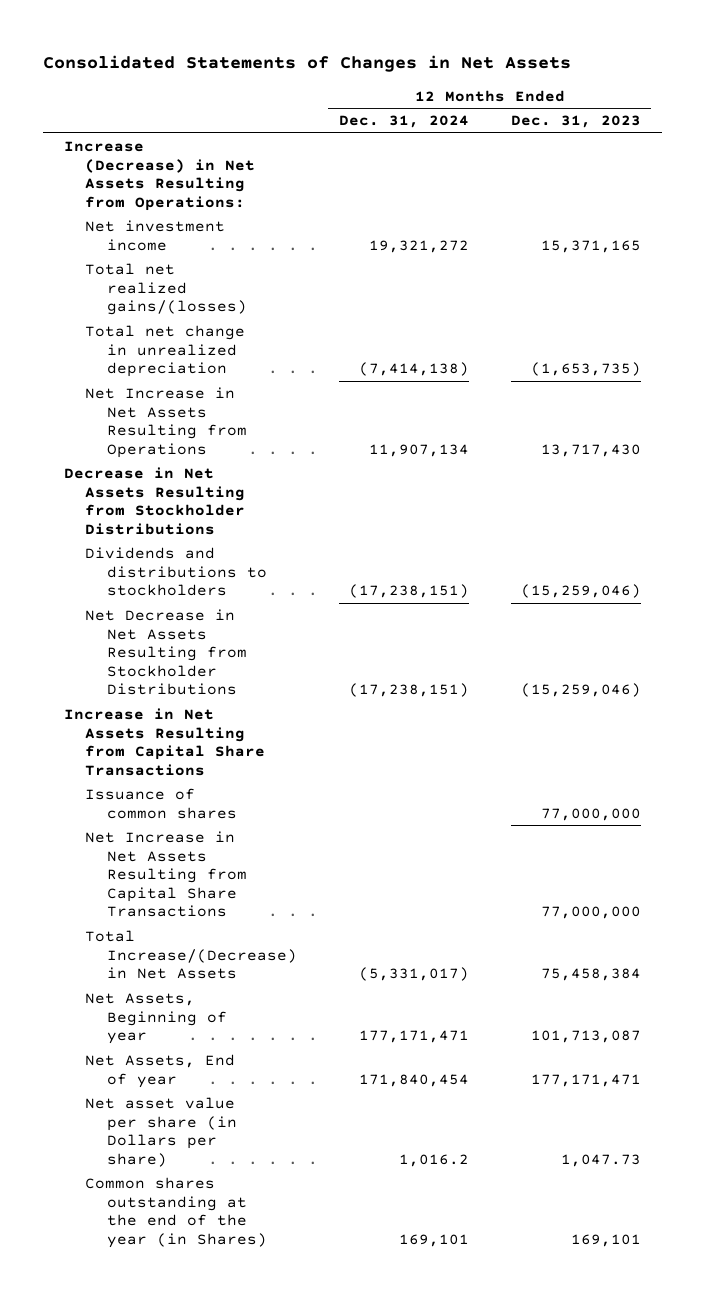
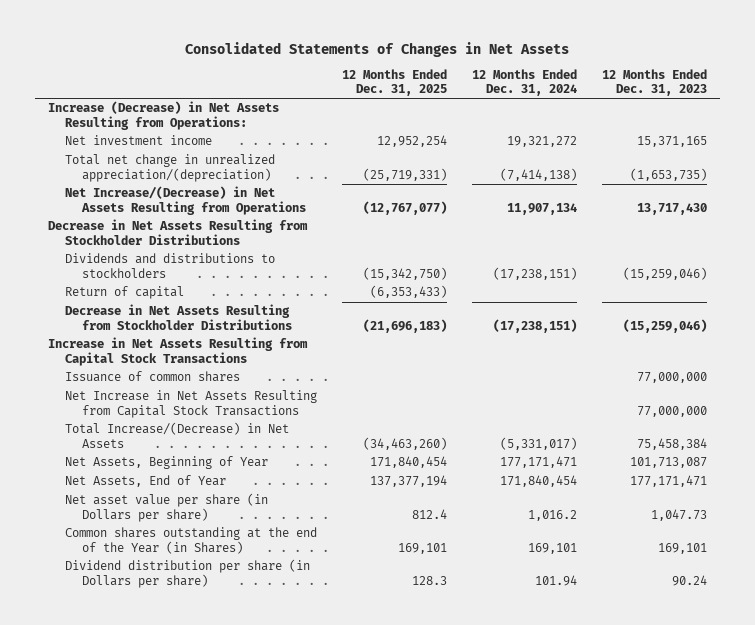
none -> [341,68,447,97] 12 Months Ended Dec. 31, 2025
[85,262,247,316] Total net realized gains/(losses) -> none
[85,324,246,378] Total net change in unrealized depreciation -> [64,154,275,182] Total net change in unrealized appreciation/(depreciation)
[85,386,247,458] Net Increase in Net Assets Resulting from Operations -> [64,186,306,215] Net Increase/(Decrease) in Net Assets Resulting from Operations
none -> [64,286,184,300] Return of capital
[85,608,247,696] Net Decrease in Net Assets Resulting from Stockholder Distributions -> [64,304,292,330] Decrease in Net Assets Resulting from Stockholder Distributions
[63,707,266,776] Increase in Net Assets Resulting from Capital Share Transactions -> [47,337,308,366] Increase in Net Assets Resulting from Capital Stock Transactions
[85,830,247,918] Net Increase in Net Assets Resulting from Capital Share Transactions -> [64,390,317,418] Net Increase in Net Assets Resulting from Capital Stock Transactions
[85,992,227,1045] Net Assets, Beginning of year -> [64,456,268,470] Net Assets, Beginning of Year
[85,1053,236,1088] Net Assets, End of year -> [64,475,226,488] Net Assets, End of Year
[85,1176,267,1248] Common shares outstanding at the end of the year (in Shares) -> [64,527,317,554] Common shares outstanding at the end of the Year (in Shares)
none -> [64,559,310,588] Dividend distribution per share (in Dollars per share)

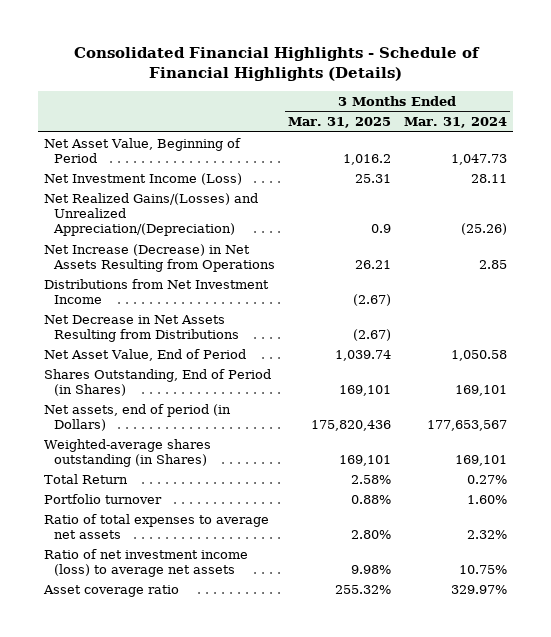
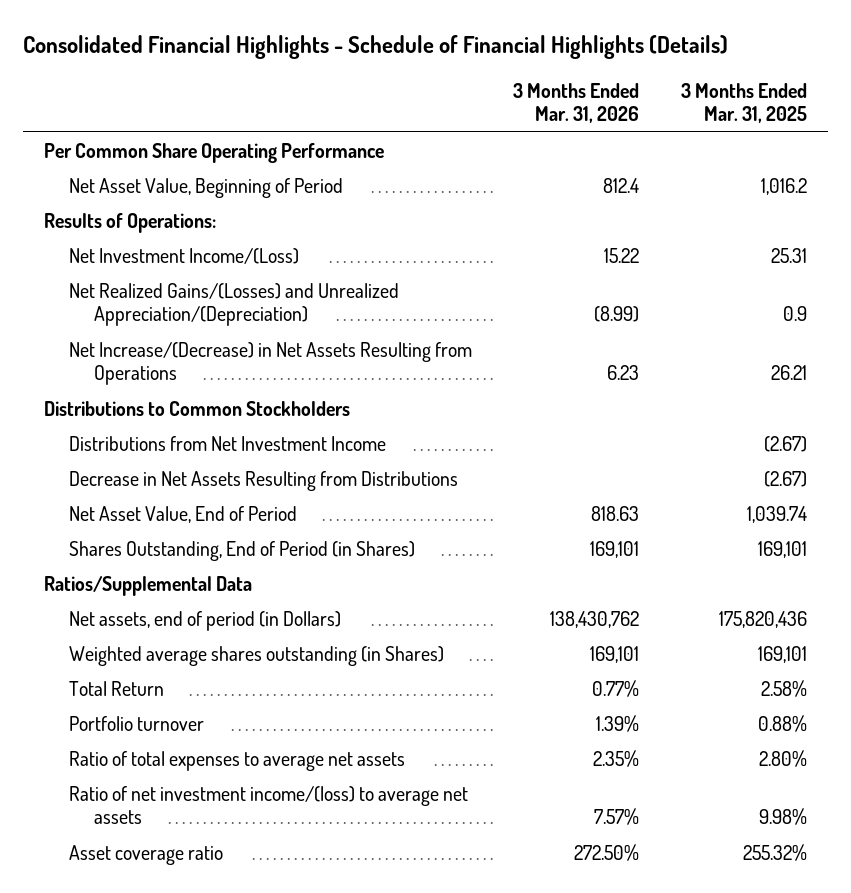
[403,117,507,129] Mar. 31, 2024 -> none
none -> [513,82,640,124] 3 Months Ended Mar. 31, 2026
none -> [44,142,385,163] Per Common Share Operating Performance
none -> [44,212,217,233] Results of Operations:
[44,172,243,185] Net Investment Income (Loss) -> [68,247,299,264] Net Investment Income/(Loss)
[44,243,275,272] Net Increase (Decrease) in Net Assets Resulting from Operations -> [68,341,472,386] Net Increase/(Decrease) in Net Assets Resulting from Operations
none -> [44,400,351,416] Distributions to Common Stockholders
[44,314,239,342] Net Decrease in Net Assets Resulting from Distributions -> [68,470,458,491] Decrease in Net Assets Resulting from Distributions
none -> [44,575,253,596] Ratios/Supplemental Data
[44,438,212,467] Weighted-average shares outstanding (in Shares) -> [68,645,444,666] Weighted average shares outstanding (in Shares)
[44,548,249,577] Ratio of net investment income (loss) to average net assets -> [68,785,468,825] Ratio of net investment income/(loss) to average net assets

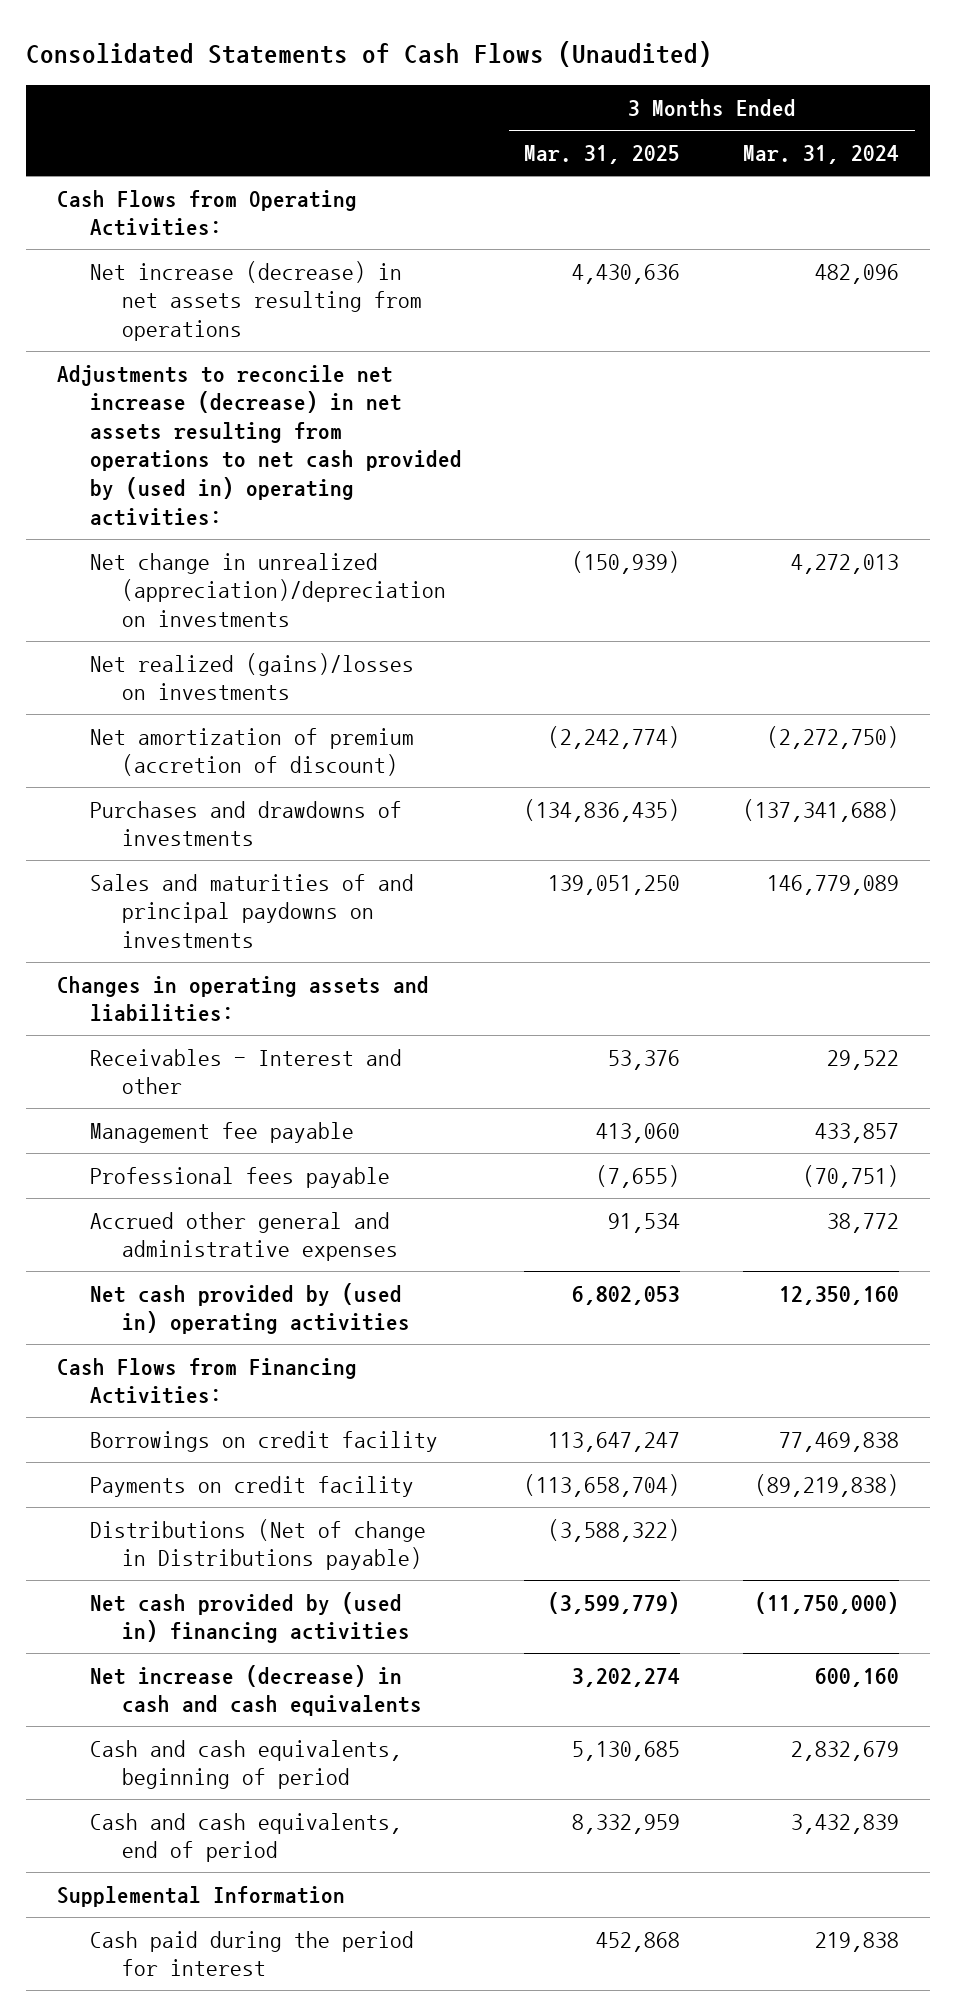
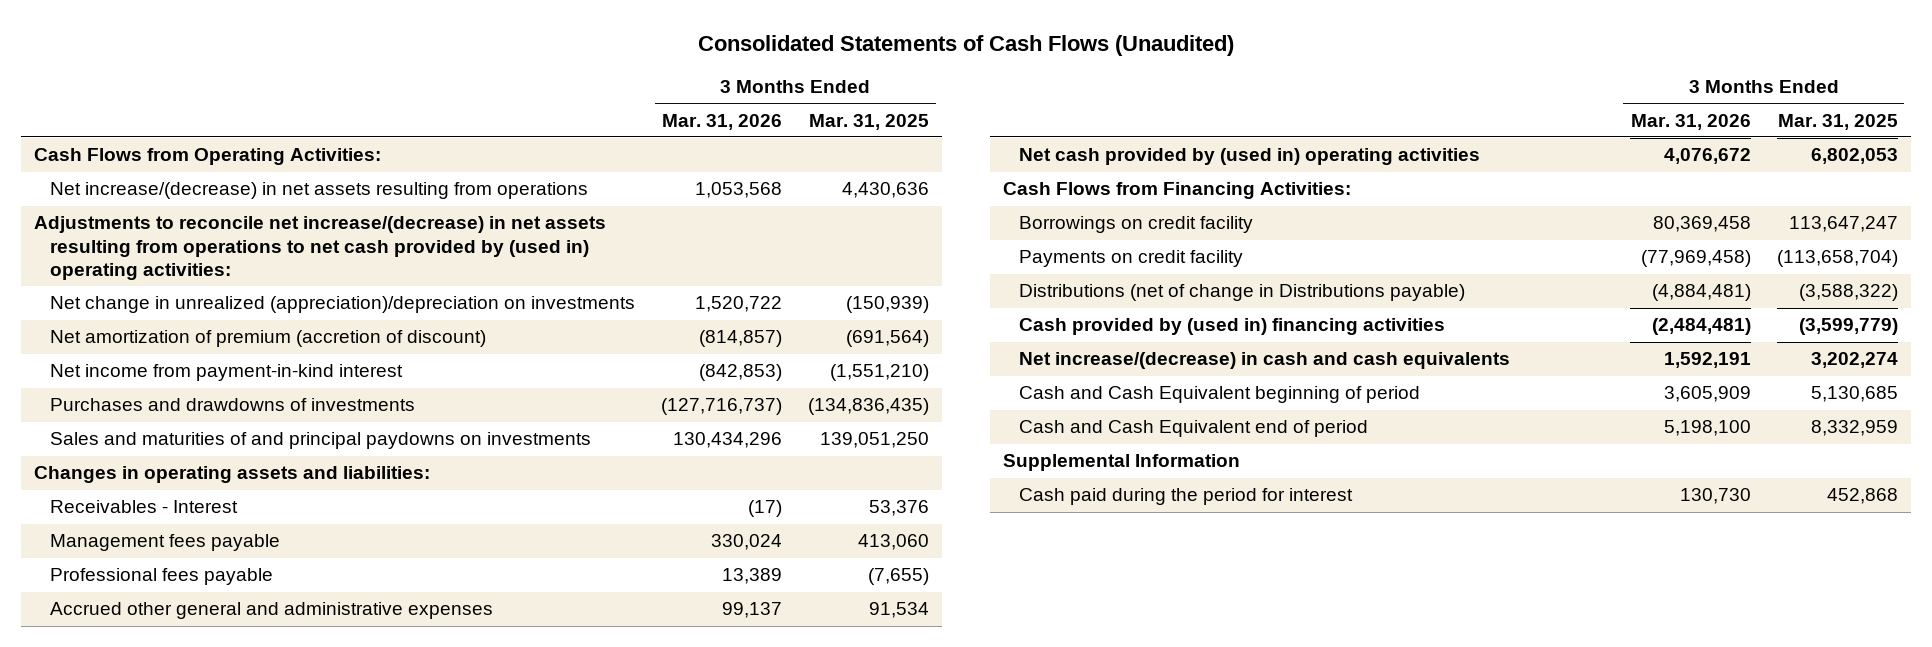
[742,145,899,165] Mar. 31, 2024 -> none
none -> [662,113,783,130] Mar. 31, 2026
[89,260,422,341] Net increase (decrease) in net assets resulting from operations -> [50,182,589,200] Net increase/(decrease) in net assets resulting from operations
[57,364,462,526] Adjustments to reconcile net increase (decrease) in net assets resulting from operations to net cash provided by (used in) operating activities: -> [34,216,607,281] Adjustments to reconcile net increase/(decrease) in net assets resulting from operations to net cash provided by (used in) operating activities:
[89,652,414,701] Net realized (gains)/losses on investments -> none
[548,725,681,749] (2,242,774) -> [846,330,930,348] (691,564)
none -> [50,364,404,382] Net income from payment-in-kind interest
[89,1048,402,1095] Receivables - Interest and other -> [50,500,239,514] Receivables - Interest
[89,1121,354,1143] Management fee payable -> [50,534,281,552] Management fees payable
[89,1518,426,1571] Distributions (Net of change in Distributions payable) -> [1018,284,1465,302] Distributions (net of change in Distributions payable)
[89,1591,410,1644] Net cash provided by (used in) financing activities -> [1018,318,1445,336] Cash provided by (used in) financing activities
[89,1664,422,1717] Net increase (decrease) in cash and cash equivalents -> [1018,352,1510,370] Net increase/(decrease) in cash and cash equivalents
[89,1739,402,1790] Cash and cash equivalents, beginning of period -> [1018,386,1420,404] Cash and Cash Equivalent beginning of period
[89,1812,402,1863] Cash and cash equivalents, end of period -> [1018,420,1368,438] Cash and Cash Equivalent end of period

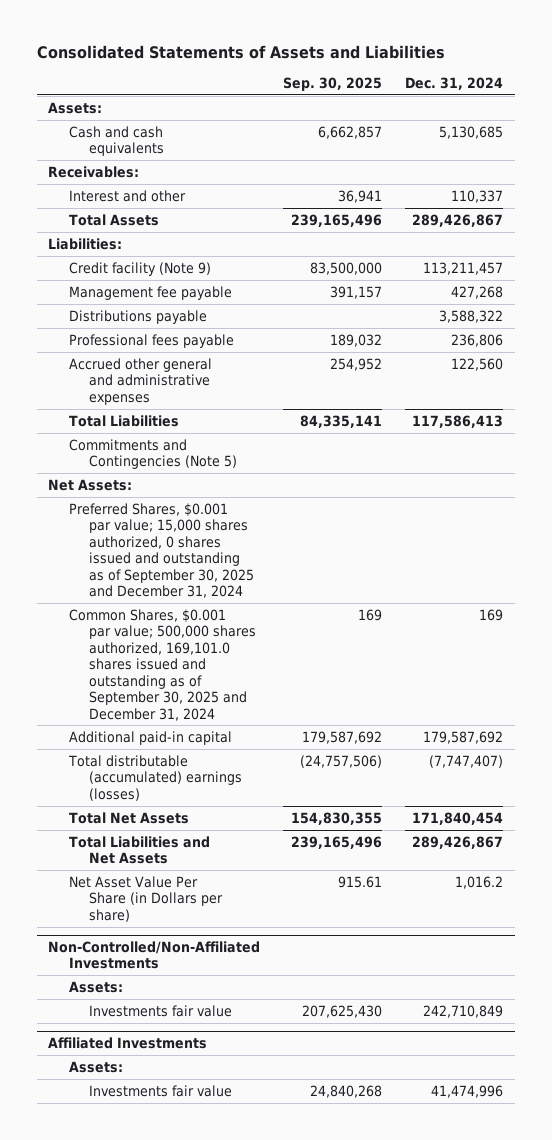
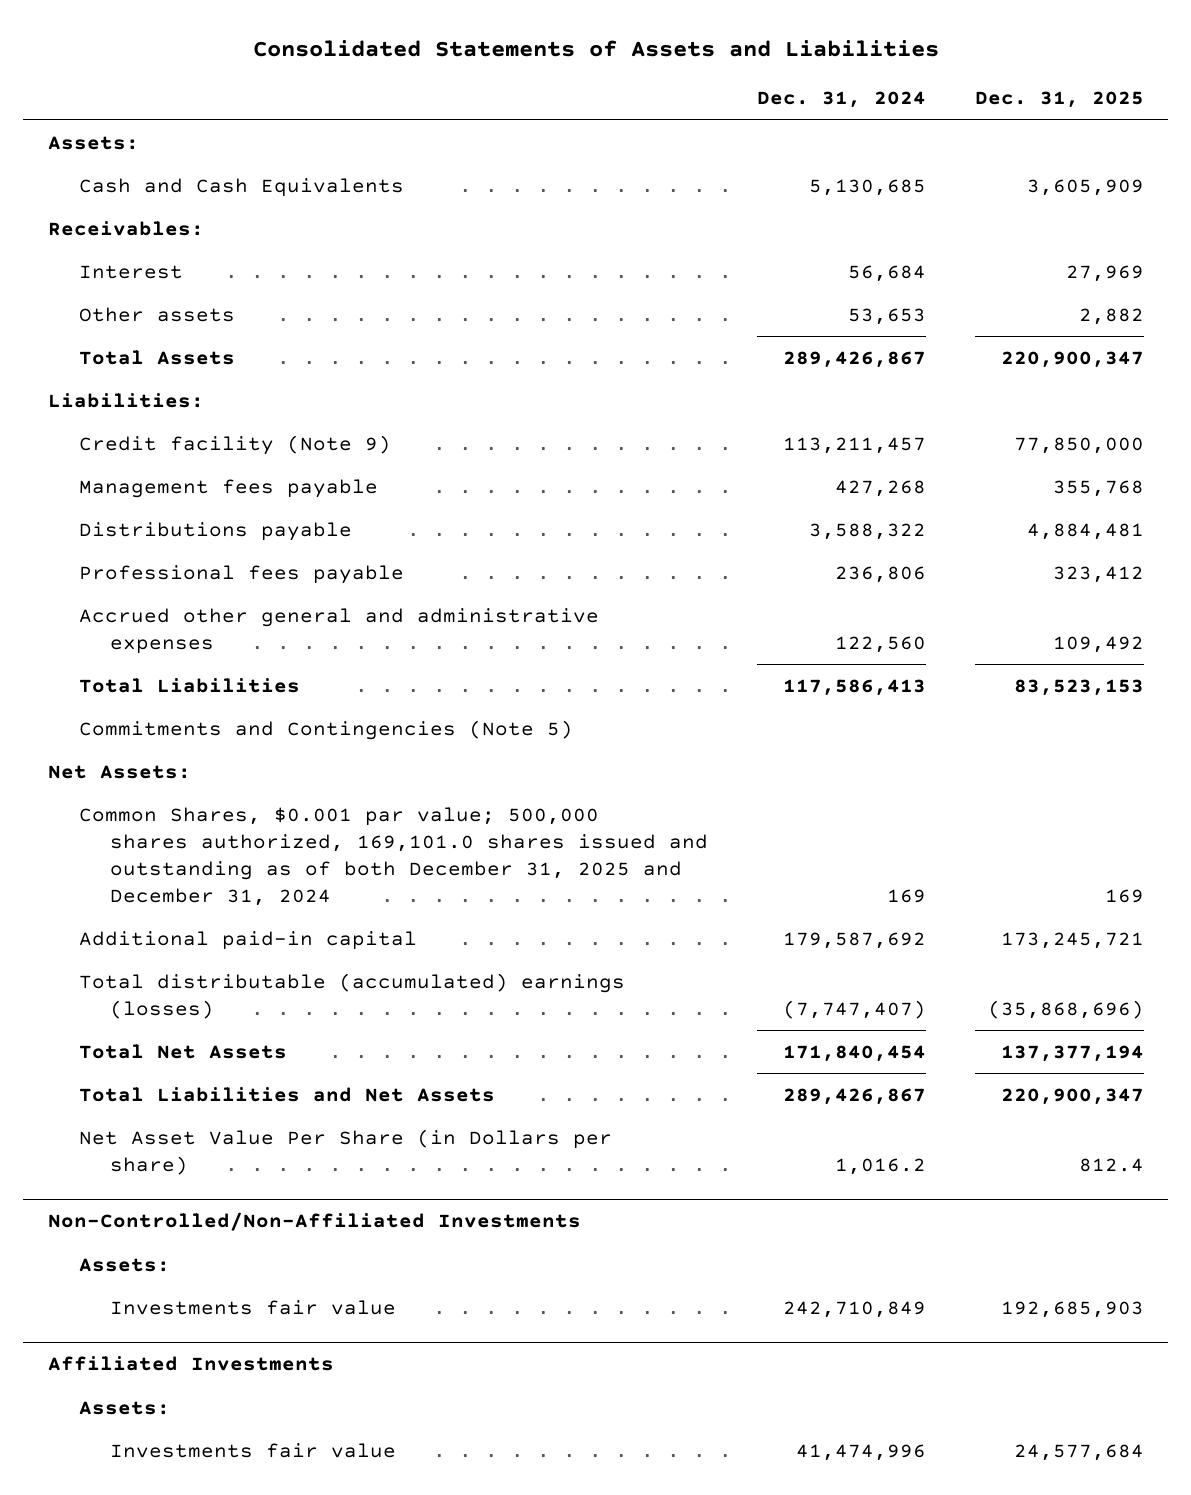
[283,76,383,91] Sep. 30, 2025 -> none
none -> [974,91,1144,109] Dec. 31, 2025
[68,125,165,157] Cash and cash equivalents -> [78,177,404,197] Cash and Cash Equivalents
[68,189,186,202] Interest and other -> [78,264,183,279] Interest
[451,189,504,203] 110,337 -> [847,264,926,282] 56,684
none -> [78,306,235,322] Other assets
[68,285,232,300] Management fee payable -> [78,478,378,498] Management fees payable
[68,502,255,599] Preferred Shares, $0.001 par value; 15,000 shares authorized, 0 shares issued and outstanding as of September 30, 2025 and December 31, 2024 -> none
[68,608,257,721] Common Shares, $0.001 par value; 500,000 shares authorized, 169,101.0 shares issued and outstanding as of September 30, 2025 and December 31, 2024 -> [78,806,708,906] Common Shares, $0.001 par value; 500,000 shares authorized, 169,101.0 shares issued and outstanding as of both December 31, 2025 and December 31, 2024

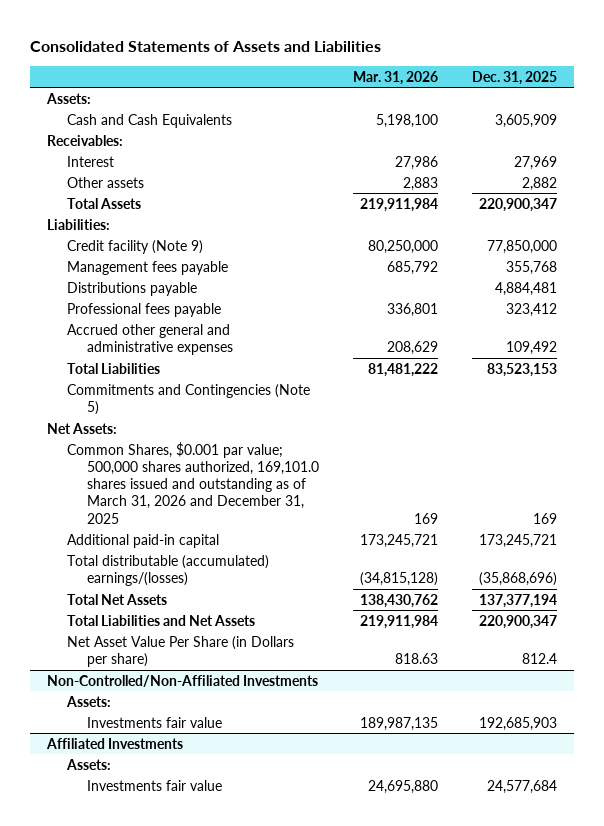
[756,91,926,109] Dec. 31, 2024 -> none
none -> [353,70,439,85] Mar. 31, 2026
[78,806,708,906] Common Shares, $0.001 par value; 500,000 shares authorized, 169,101.0 shares issued and outstanding as of both December 31, 2025 and December 31, 2024 -> [67,441,320,524] Common Shares, $0.001 par value; 500,000 shares authorized, 169,101.0 shares issued and outstanding as of March 31, 2026 and December 31, 2025
[78,972,625,1019] Total distributable (accumulated) earnings (losses) -> [67,554,270,586] Total distributable (accumulated) earnings/(losses)

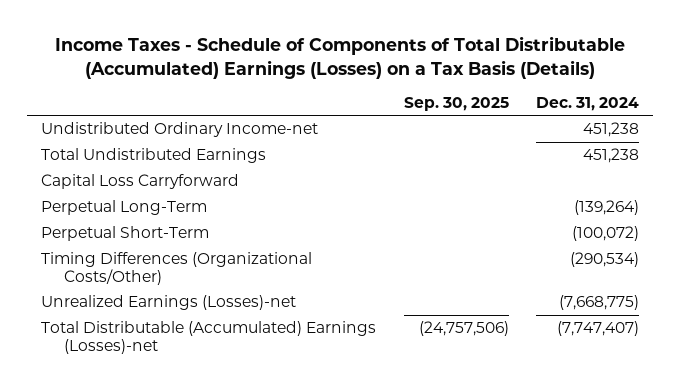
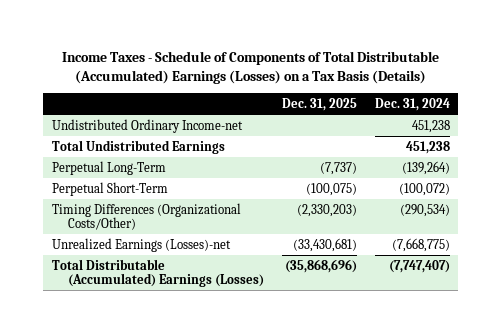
[403,96,509,111] Sep. 30, 2025 -> none
none -> [281,98,357,112] Dec. 31, 2025
[41,174,240,190] Capital Loss Carryforward -> none
[41,321,377,354] Total Distributable (Accumulated) Earnings (Losses)-net -> [51,258,265,287] Total Distributable (Accumulated) Earnings (Losses)

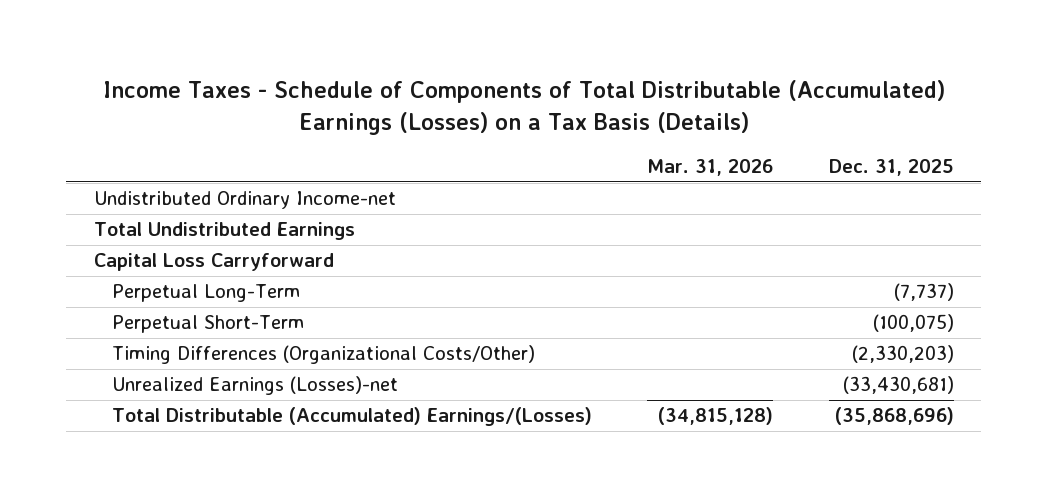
[374,98,450,112] Dec. 31, 2024 -> none
none -> [647,159,774,177] Mar. 31, 2026
none -> [94,253,335,272] Capital Loss Carryforward
[51,258,265,287] Total Distributable (Accumulated) Earnings (Losses) -> [111,407,592,427] Total Distributable (Accumulated) Earnings/(Losses)

